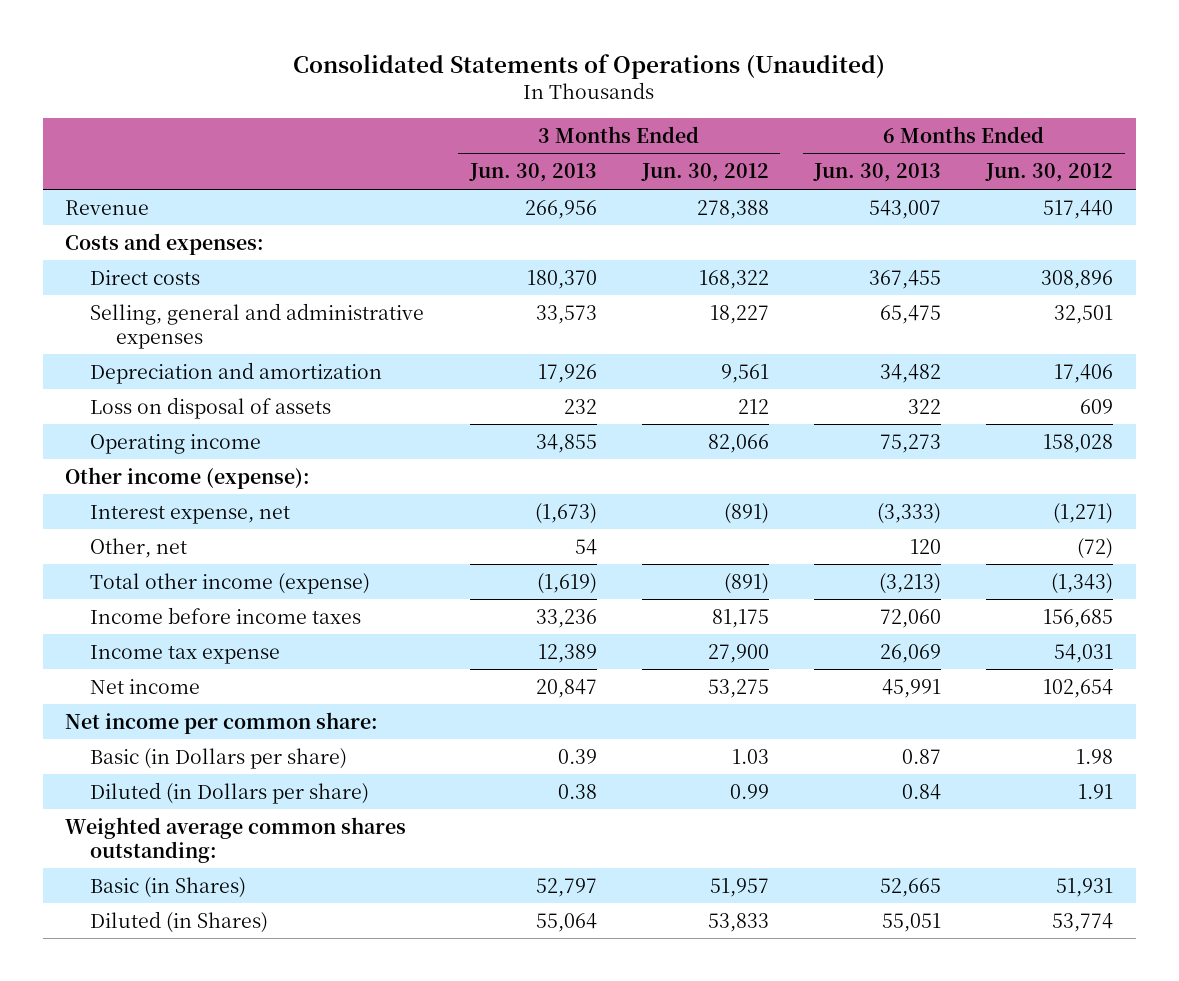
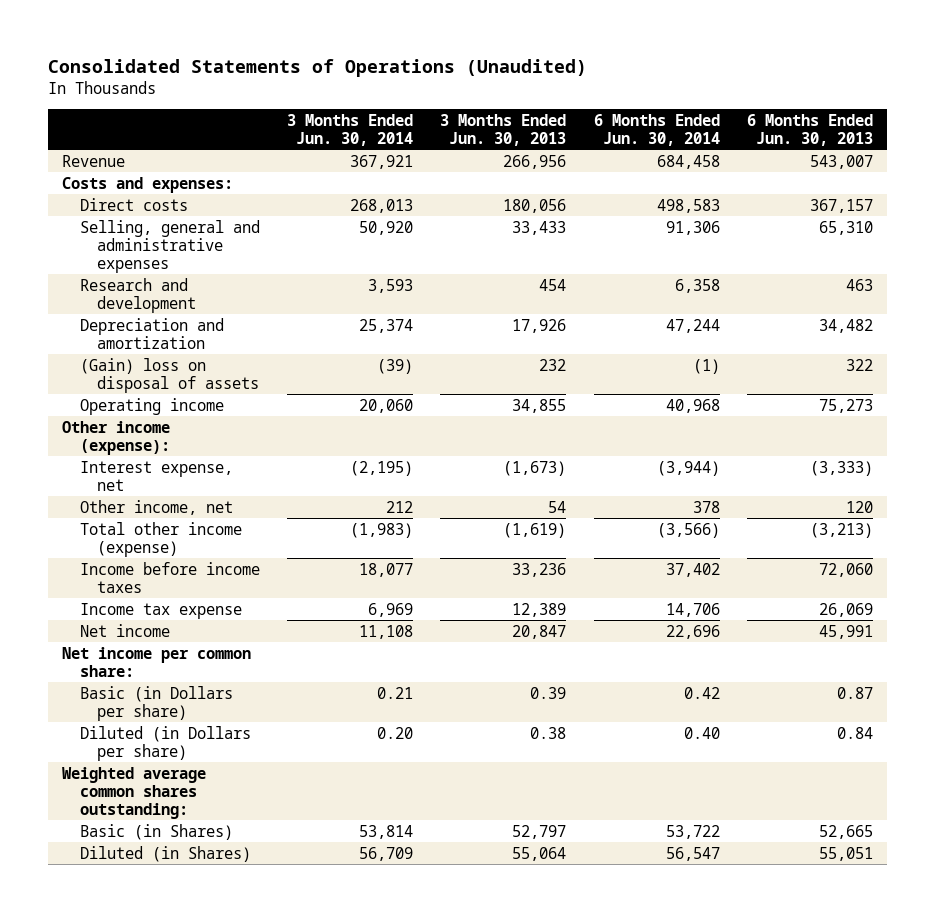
[640,163,769,183] Jun. 30, 2012 -> none
[985,163,1114,183] Jun. 30, 2012 -> none
none -> [287,113,414,146] 3 Months Ended Jun. 30, 2014
none -> [593,113,720,146] 6 Months Ended Jun. 30, 2014
[526,269,597,289] 180,370 -> [503,198,567,213] 180,056
[869,269,942,289] 367,455 -> [810,198,874,213] 367,157
[535,304,597,324] 33,573 -> [512,220,567,235] 33,433
[880,304,942,324] 65,475 -> [819,220,874,235] 65,310
none -> [79,277,197,313] Research and development
[90,396,332,419] Loss on disposal of assets -> [79,357,260,393] (Gain) loss on disposal of assets
[90,537,188,558] Other, net -> [79,499,233,515] Other income, net

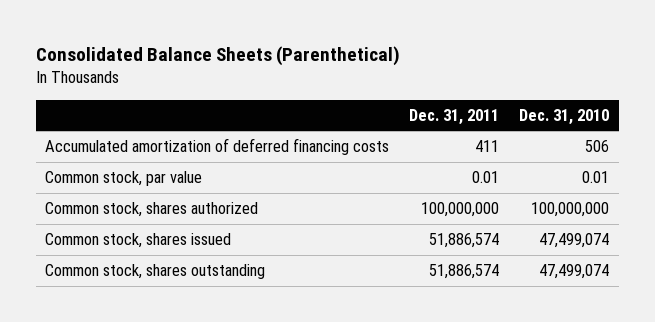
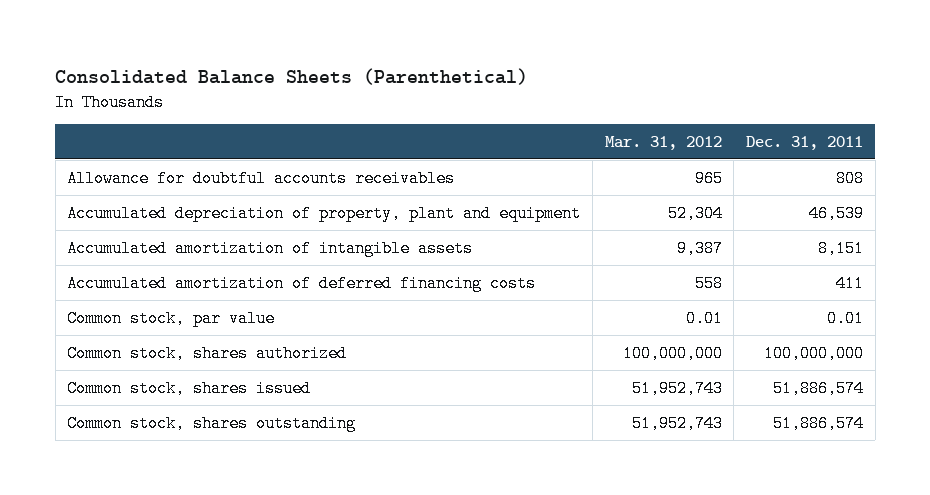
[519,108,610,125] Dec. 31, 2010 -> none
none -> [604,136,722,151] Mar. 31, 2012
none -> [67,169,456,187] Allowance for doubtful accounts receivables
none -> [67,204,582,222] Accumulated depreciation of property, plant and equipment
none -> [67,239,474,257] Accumulated amortization of intangible assets

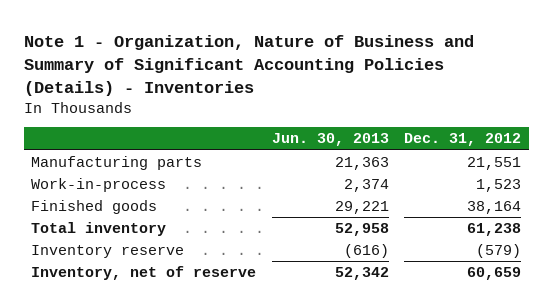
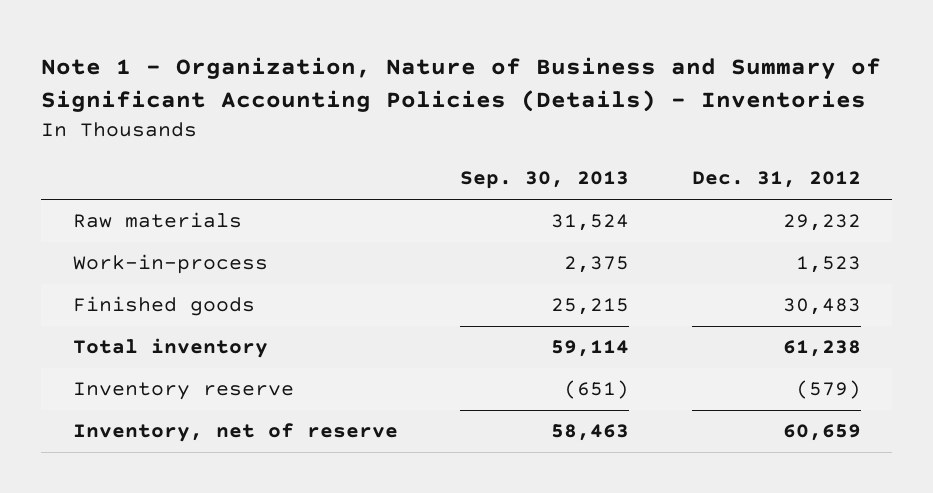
[271,133,389,147] Jun. 30, 2013 -> none
none -> [460,171,630,190] Sep. 30, 2013
[31,156,203,171] Manufacturing parts -> none
none -> [72,212,242,229] Raw materials
[467,201,522,215] 38,164 -> [782,298,861,316] 30,483

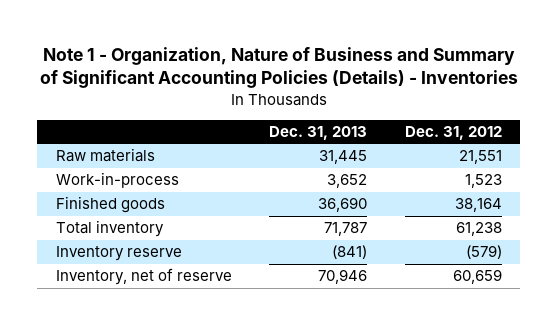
[460,171,630,190] Sep. 30, 2013 -> none
none -> [269,126,368,141] Dec. 31, 2013
[782,214,861,232] 29,232 -> [458,150,502,165] 21,551
[782,298,861,316] 30,483 -> [454,198,502,213] 38,164

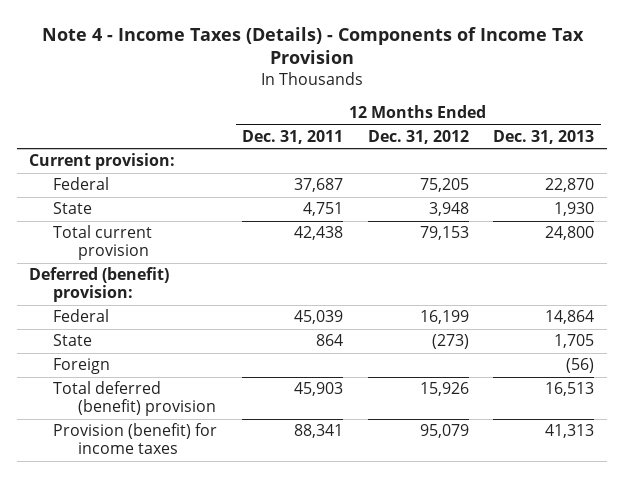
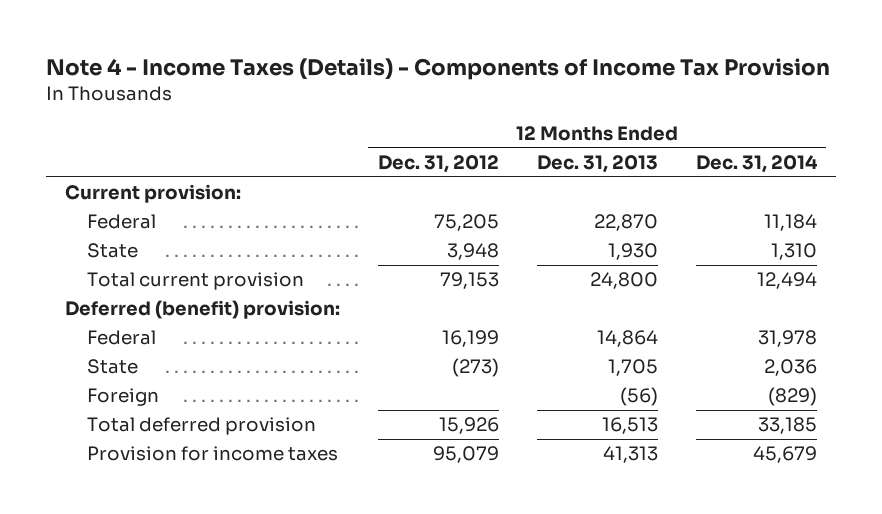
[242,129,344,144] Dec. 31, 2011 -> none
none -> [695,154,818,173] Dec. 31, 2014
[53,381,216,417] Total deferred (benefit) provision -> [86,417,316,436] Total deferred provision
[53,423,218,455] Provision (benefit) for income taxes -> [86,446,338,462] Provision for income taxes

